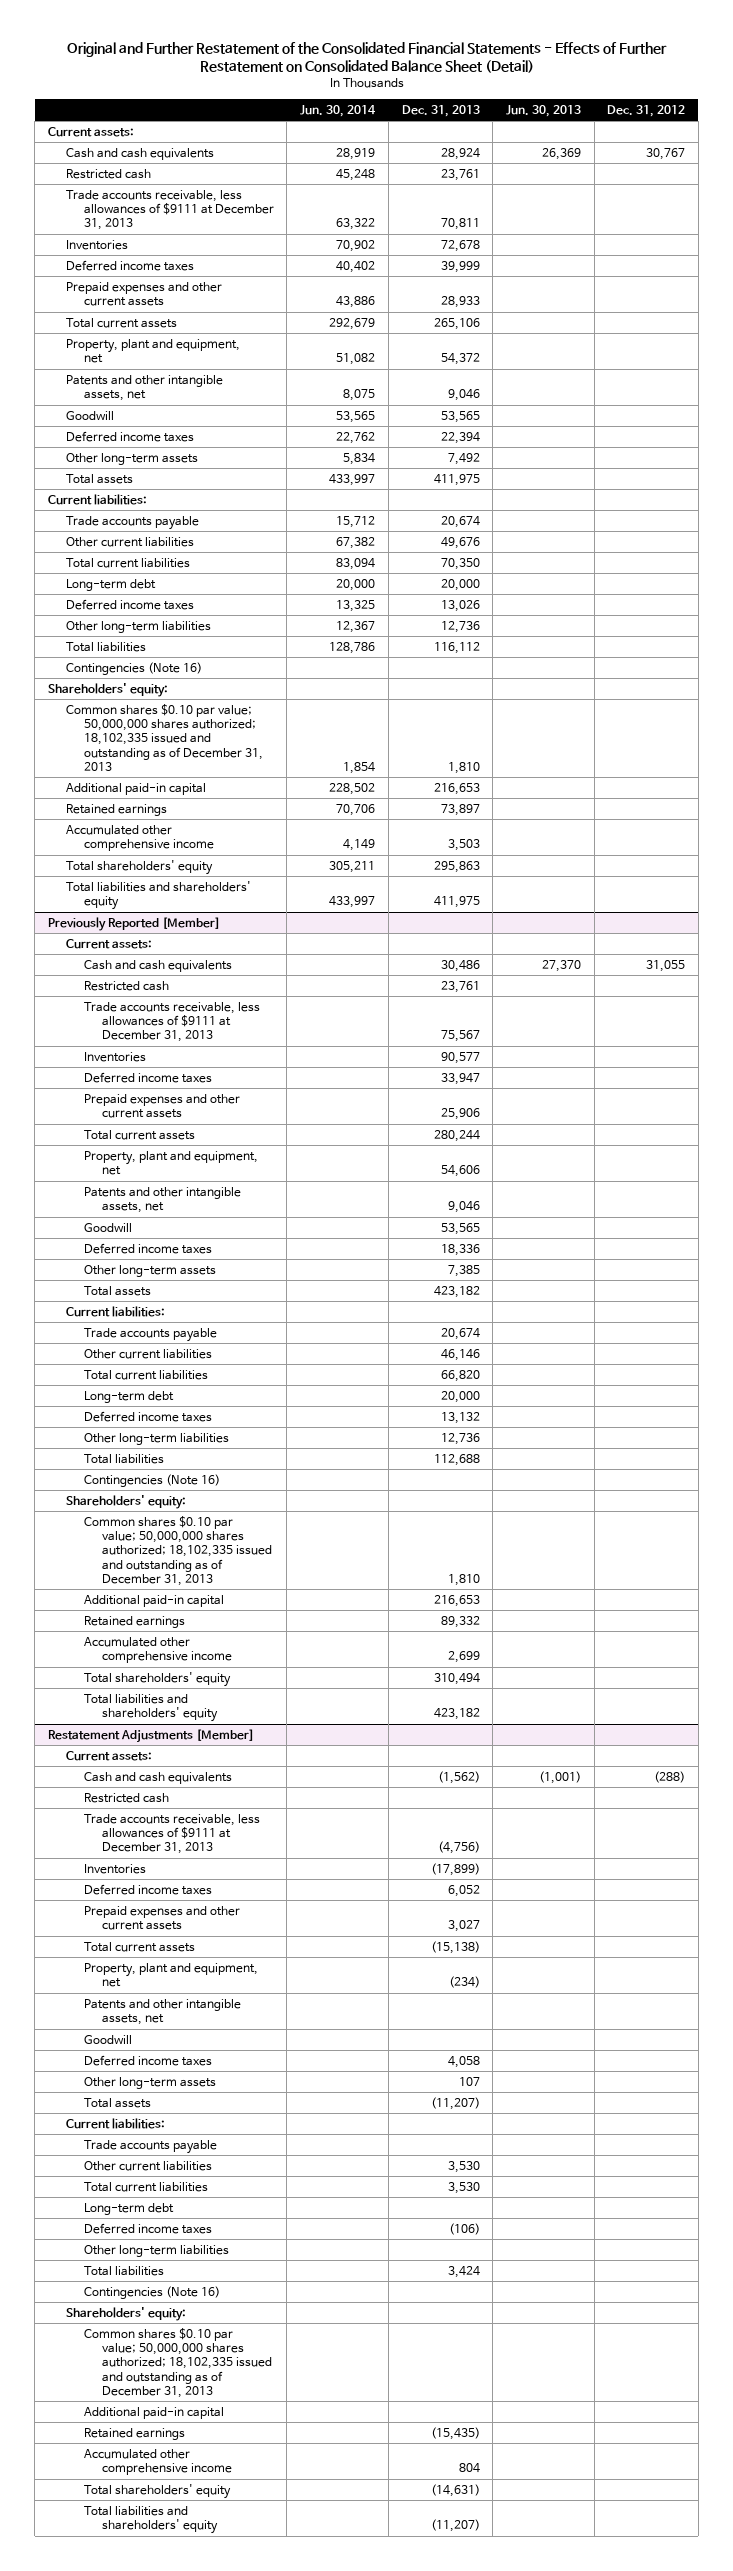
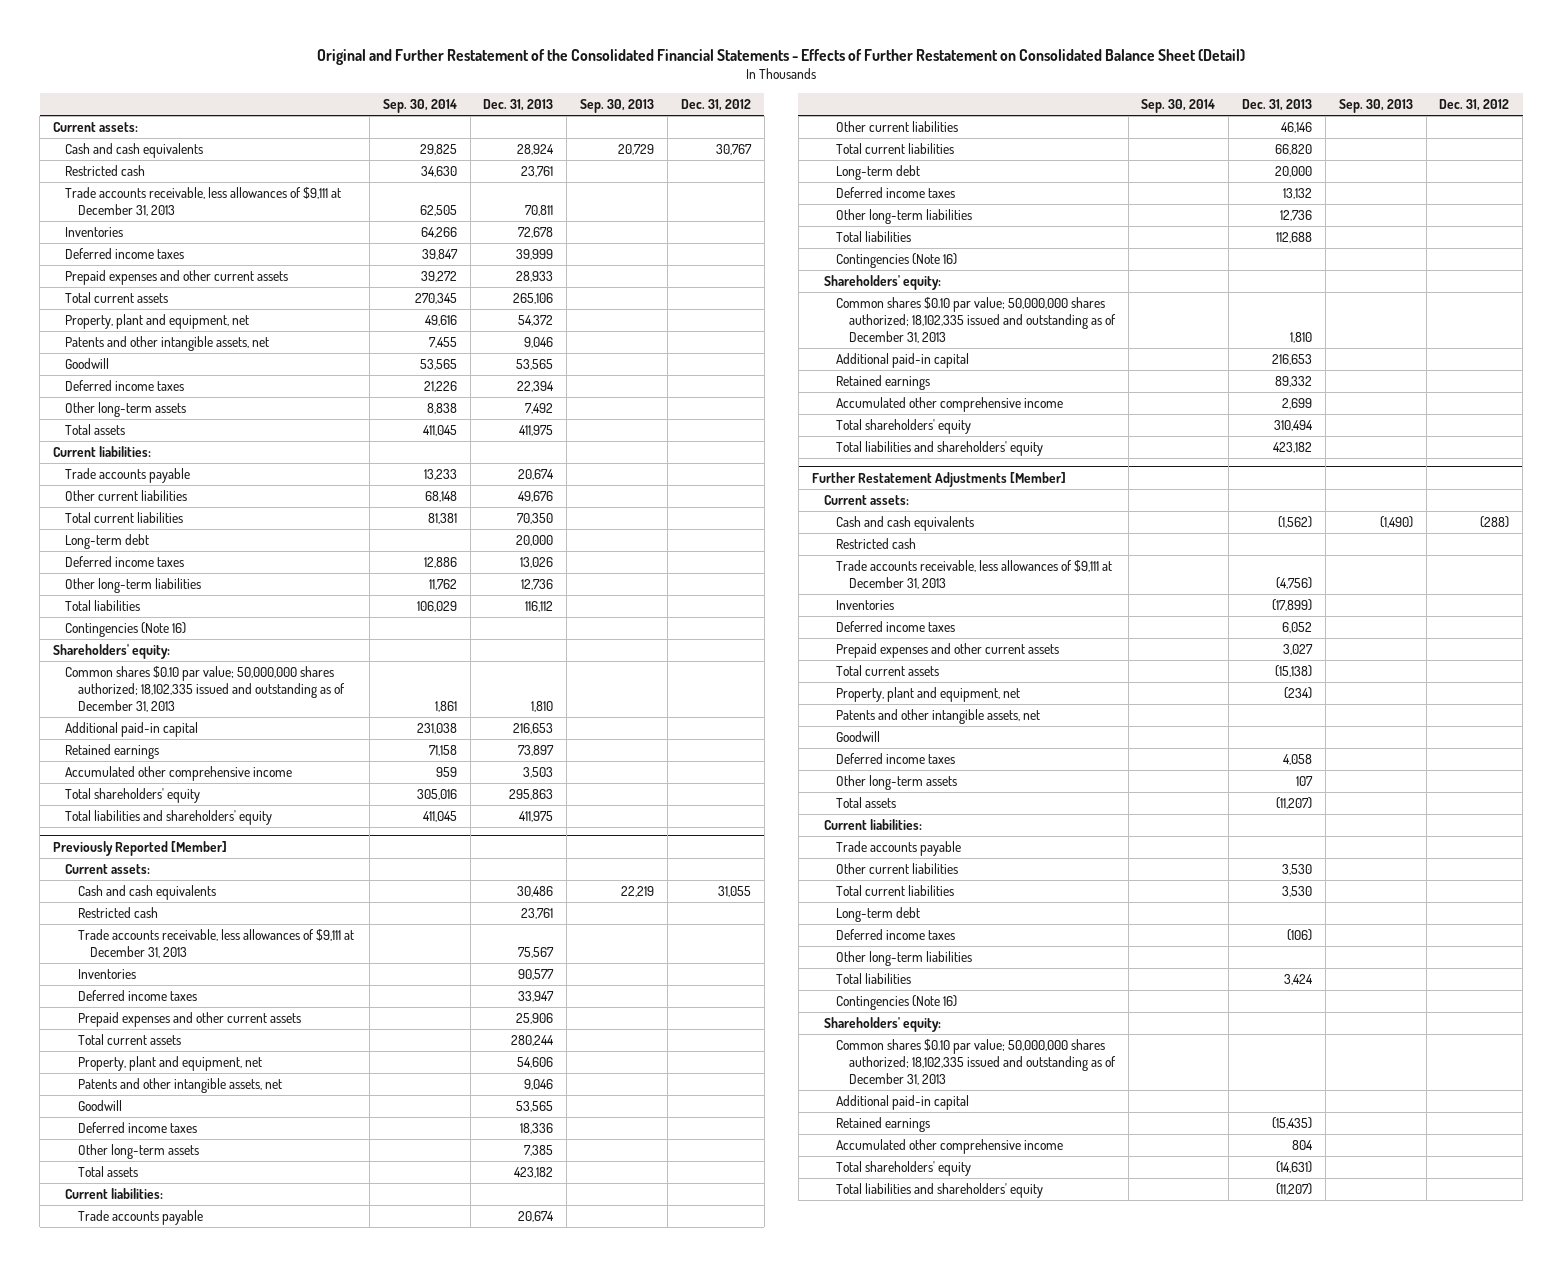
[300,105,377,118] Jun. 30, 2014 -> none
[505,105,581,118] Jun. 30, 2013 -> none
none -> [382,99,457,114] Sep. 30, 2014
none -> [580,99,655,114] Sep. 30, 2013
[65,189,274,231] Trade accounts receivable, less allowances of $9111 at December 31, 2013 -> [65,187,342,217] Trade accounts receivable, less allowances of $9,111 at December 31, 2013
[83,1001,260,1043] Trade accounts receivable, less allowances of $9111 at December 31, 2013 -> [77,929,354,959] Trade accounts receivable, less allowances of $9,111 at December 31, 2013
[48,1728,255,1743] Restatement Adjustments [Member] -> [811,471,1066,487] Further Restatement Adjustments [Member]
[83,1813,260,1855] Trade accounts receivable, less allowances of $9111 at December 31, 2013 -> [836,560,1113,590] Trade accounts receivable, less allowances of $9,111 at December 31, 2013

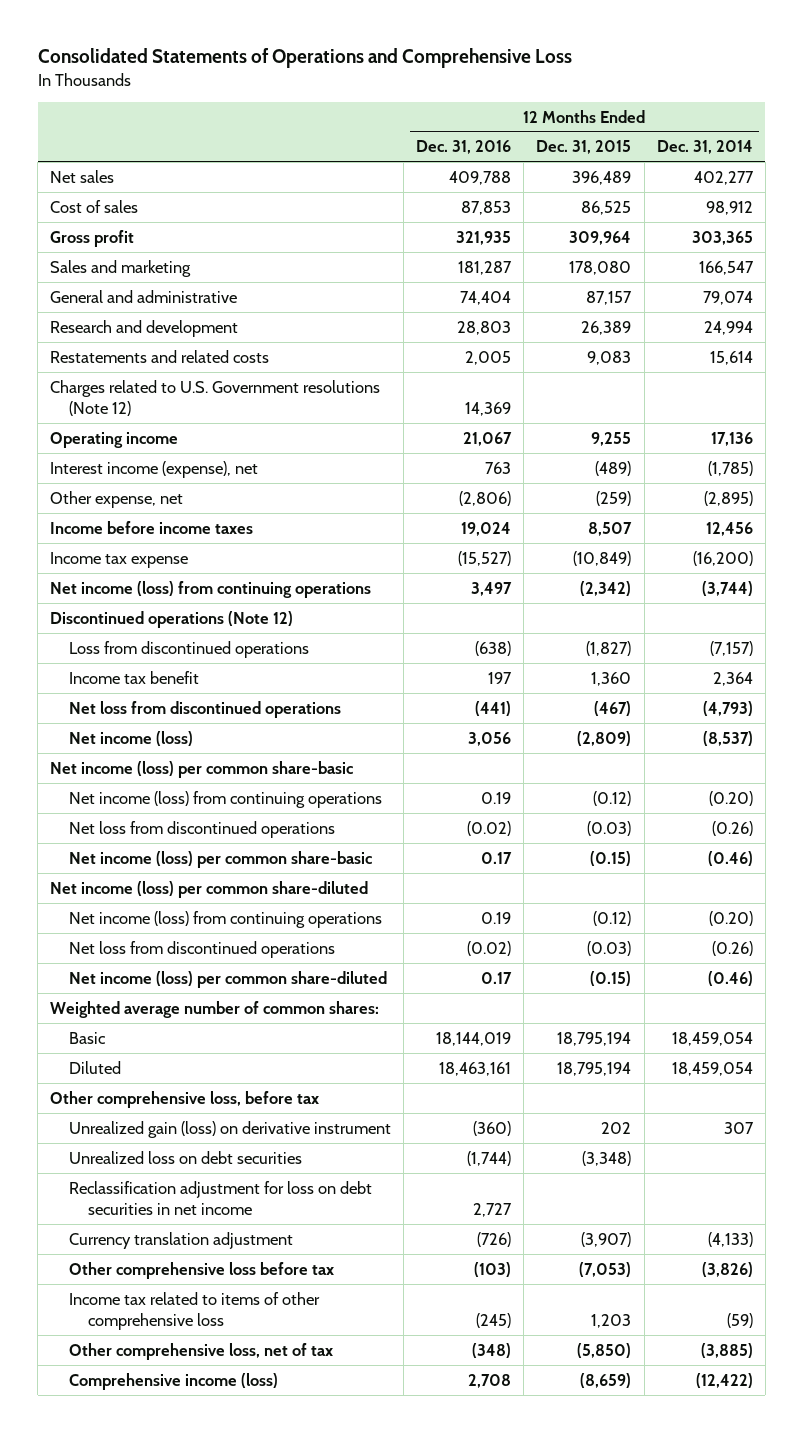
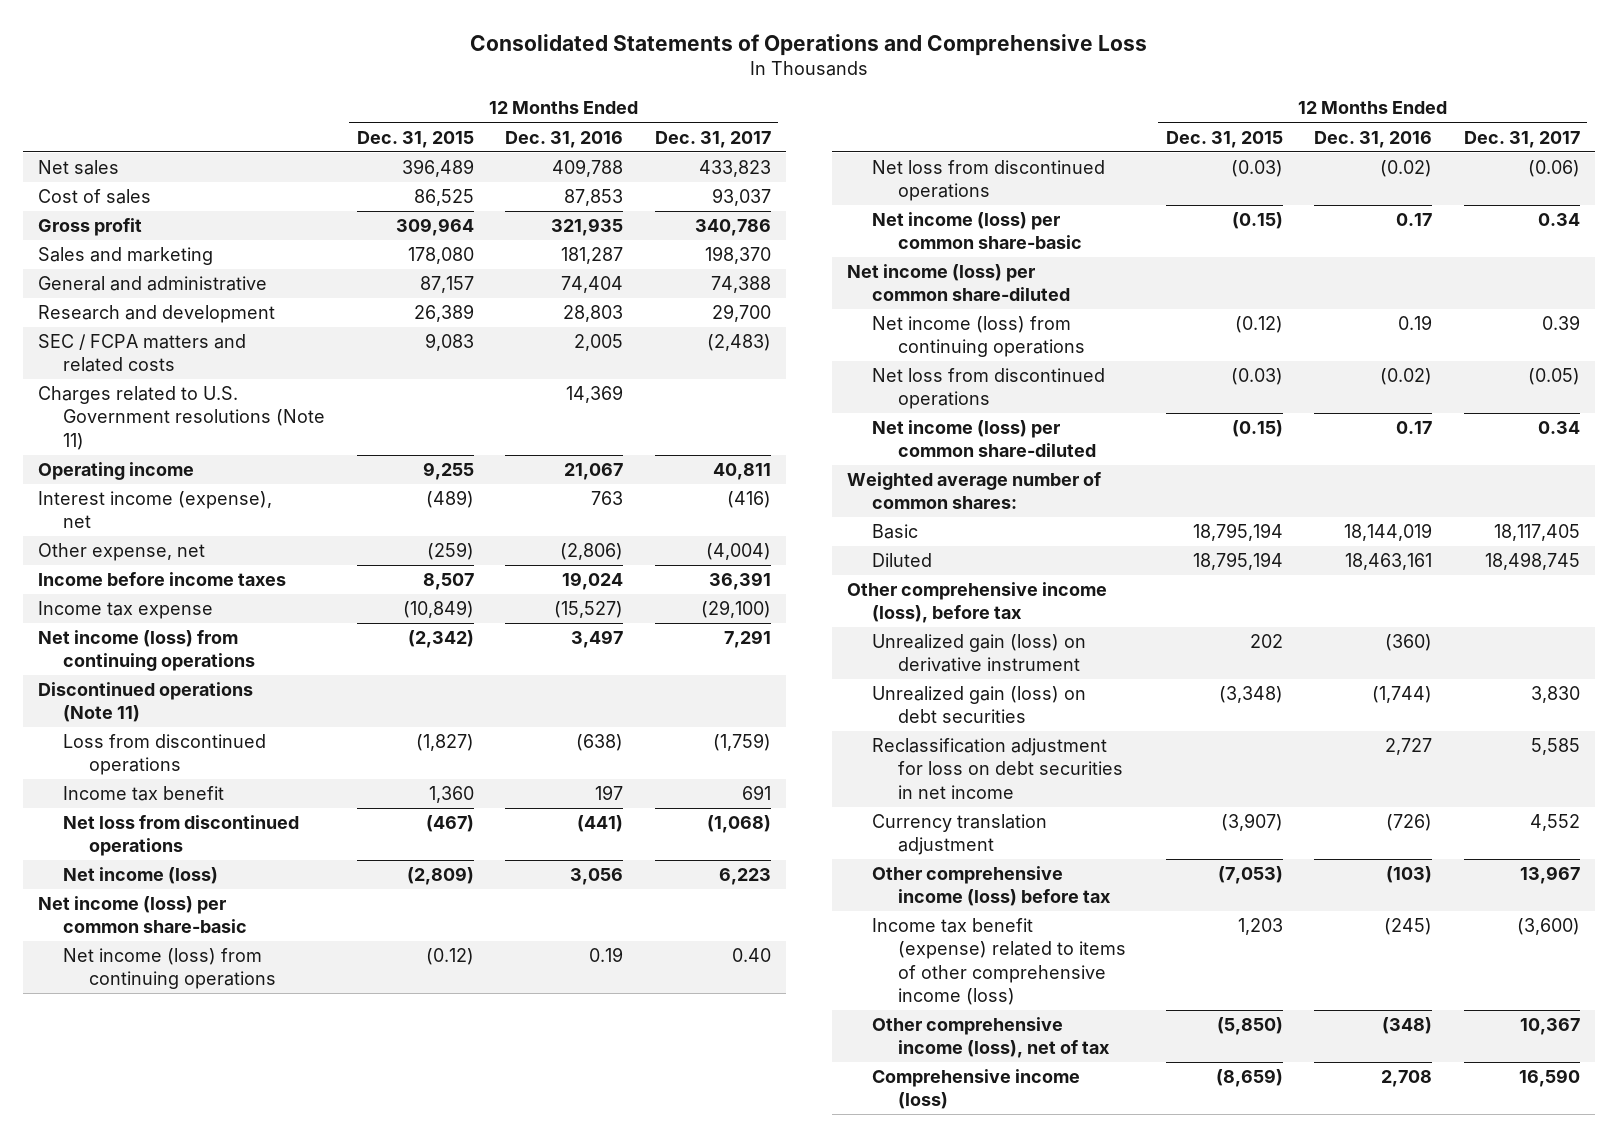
[656,140,753,155] Dec. 31, 2014 -> none
none -> [654,130,771,148] Dec. 31, 2017
[50,349,270,363] Restatements and related costs -> [38,334,247,373] SEC / FCPA matters and related costs
[50,379,381,416] Charges related to U.S. Government resolutions (Note 12) -> [38,386,326,450] Charges related to U.S. Government resolutions (Note 11)
[50,610,294,628] Discontinued operations (Note 12) -> [38,682,254,723] Discontinued operations (Note 11)
[50,1090,320,1108] Other comprehensive loss, before tax -> [847,582,1108,624] Other comprehensive income (loss), before tax
[69,1150,303,1164] Unrealized loss on debt securities -> [872,686,1087,724] Unrealized gain (loss) on debt securities
[69,1261,335,1279] Other comprehensive loss before tax -> [872,866,1111,907] Other comprehensive income (loss) before tax
[69,1291,321,1330] Income tax related to items of other comprehensive loss -> [872,918,1126,1005] Income tax benefit (expense) related to items of other comprehensive income (loss)
[69,1342,334,1360] Other comprehensive loss, net of tax -> [872,1017,1110,1059] Other comprehensive income (loss), net of tax

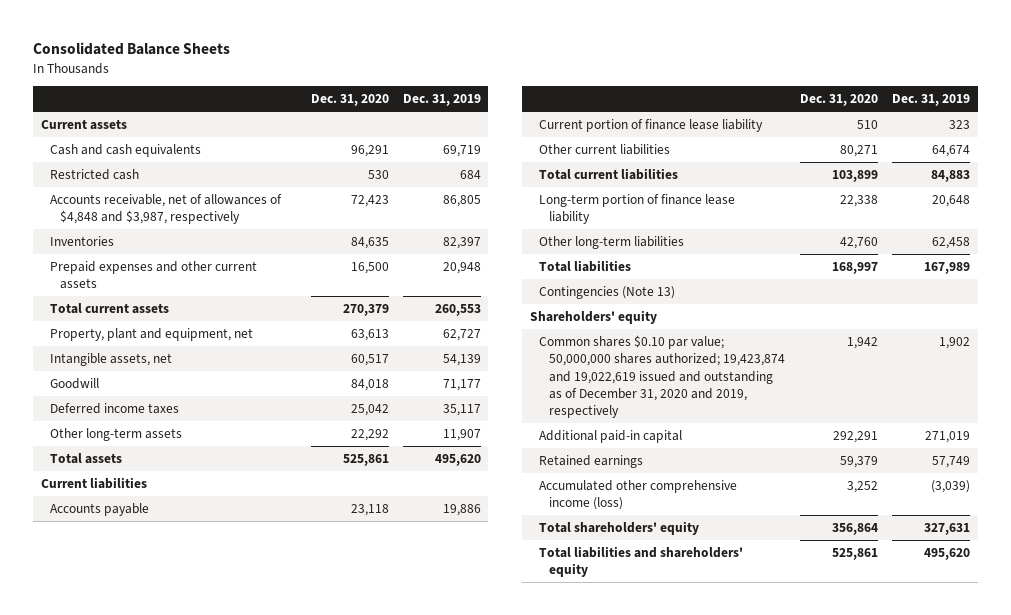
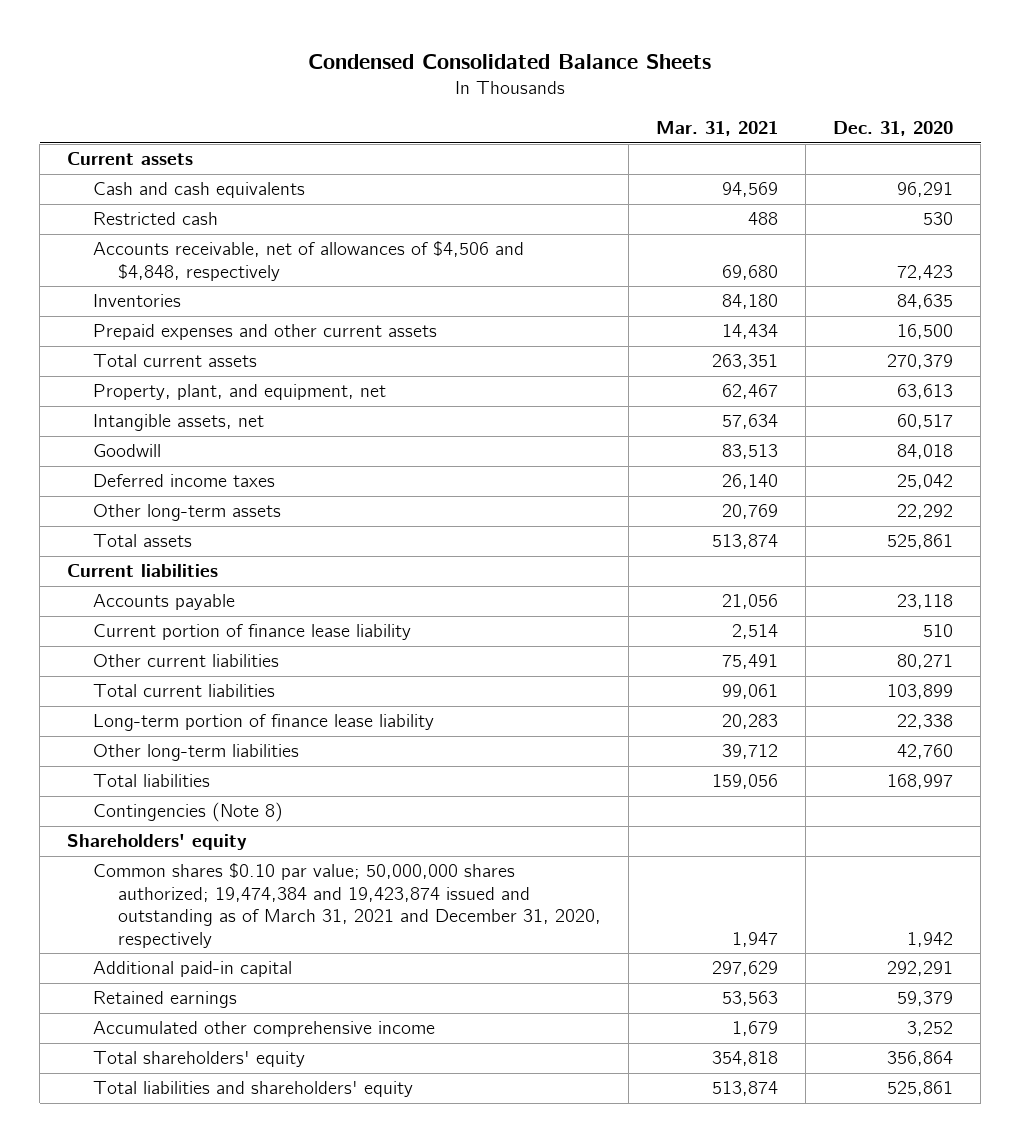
[33,42,231,56] Consolidated Balance Sheets -> [308,54,712,70] Condensed Consolidated Balance Sheets
[403,94,482,107] Dec. 31, 2019 -> none
none -> [656,121,779,137] Mar. 31, 2021
[50,193,283,225] Accounts receivable, net of allowances of $4,848 and $3,987, respectively -> [92,241,524,281] Accounts receivable, net of allowances of $4,506 and $4,848, respectively
[50,327,254,341] Property, plant and equipment, net -> [92,384,386,401] Property, plant, and equipment, net
[539,285,676,299] Contingencies (Note 13) -> [92,802,283,823] Contingencies (Note 8)
[539,334,786,419] Common shares $0.10 par value; 50,000,000 shares authorized; 19,423,874 and 19,022,619 issued and outstanding as of December 31, 2020 and 2019, respectively -> [92,863,602,949] Common shares $0.10 par value; 50,000,000 shares authorized; 19,474,384 and 19,423,874 issued and outstanding as of March 31, 2021 and December 31, 2020, respectively
[539,479,738,511] Accumulated other comprehensive income (loss) -> [92,1021,435,1038] Accumulated other comprehensive income

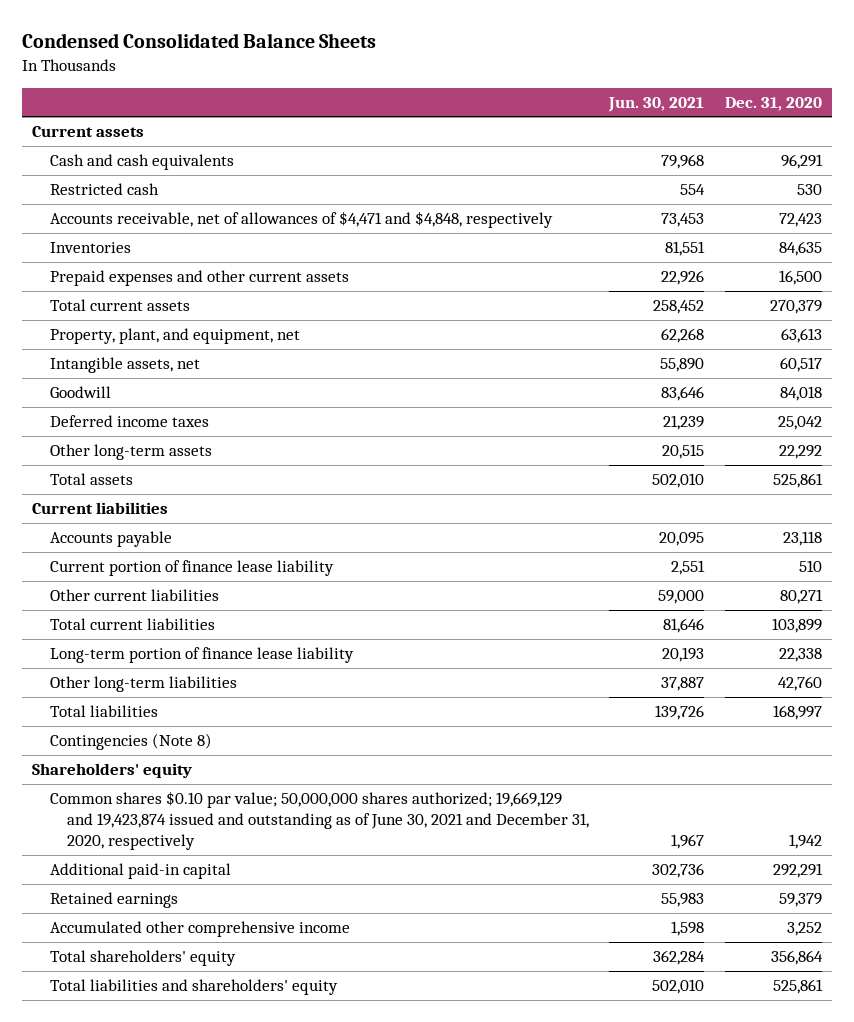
[656,121,779,137] Mar. 31, 2021 -> none
none -> [608,96,705,112] Jun. 30, 2021
[92,241,524,281] Accounts receivable, net of allowances of $4,506 and $4,848, respectively -> [49,211,553,229] Accounts receivable, net of allowances of $4,471 and $4,848, respectively
[92,863,602,949] Common shares $0.10 par value; 50,000,000 shares authorized; 19,474,384 and 19,423,874 issued and outstanding as of March 31, 2021 and December 31, 2020, respectively -> [49,791,589,851] Common shares $0.10 par value; 50,000,000 shares authorized; 19,669,129 and 19,423,874 issued and outstanding as of June 30, 2021 and December 31, 2020, respectively

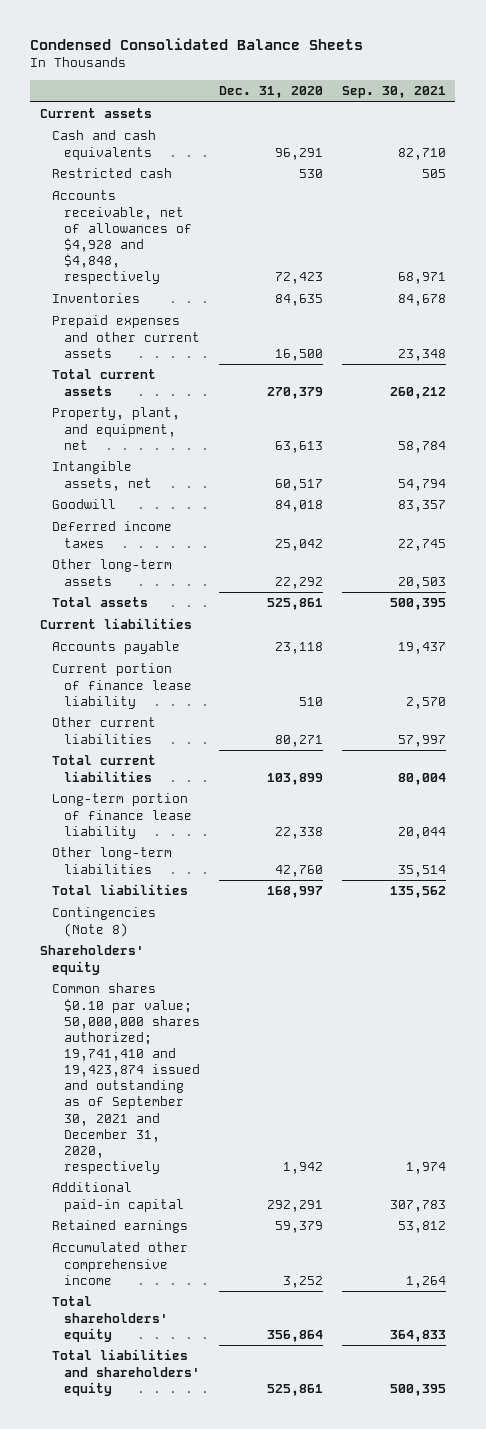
[608,96,705,112] Jun. 30, 2021 -> none
none -> [341,86,446,99] Sep. 30, 2021
[49,211,553,229] Accounts receivable, net of allowances of $4,471 and $4,848, respectively -> [51,190,192,285] Accounts receivable, net of allowances of $4,928 and $4,848, respectively
[49,791,589,851] Common shares $0.10 par value; 50,000,000 shares authorized; 19,669,129 and 19,423,874 issued and outstanding as of June 30, 2021 and December 31, 2020, respectively -> [51,983,200,1174] Common shares $0.10 par value; 50,000,000 shares authorized; 19,741,410 and 19,423,874 issued and outstanding as of September 30, 2021 and December 31, 2020, respectively

